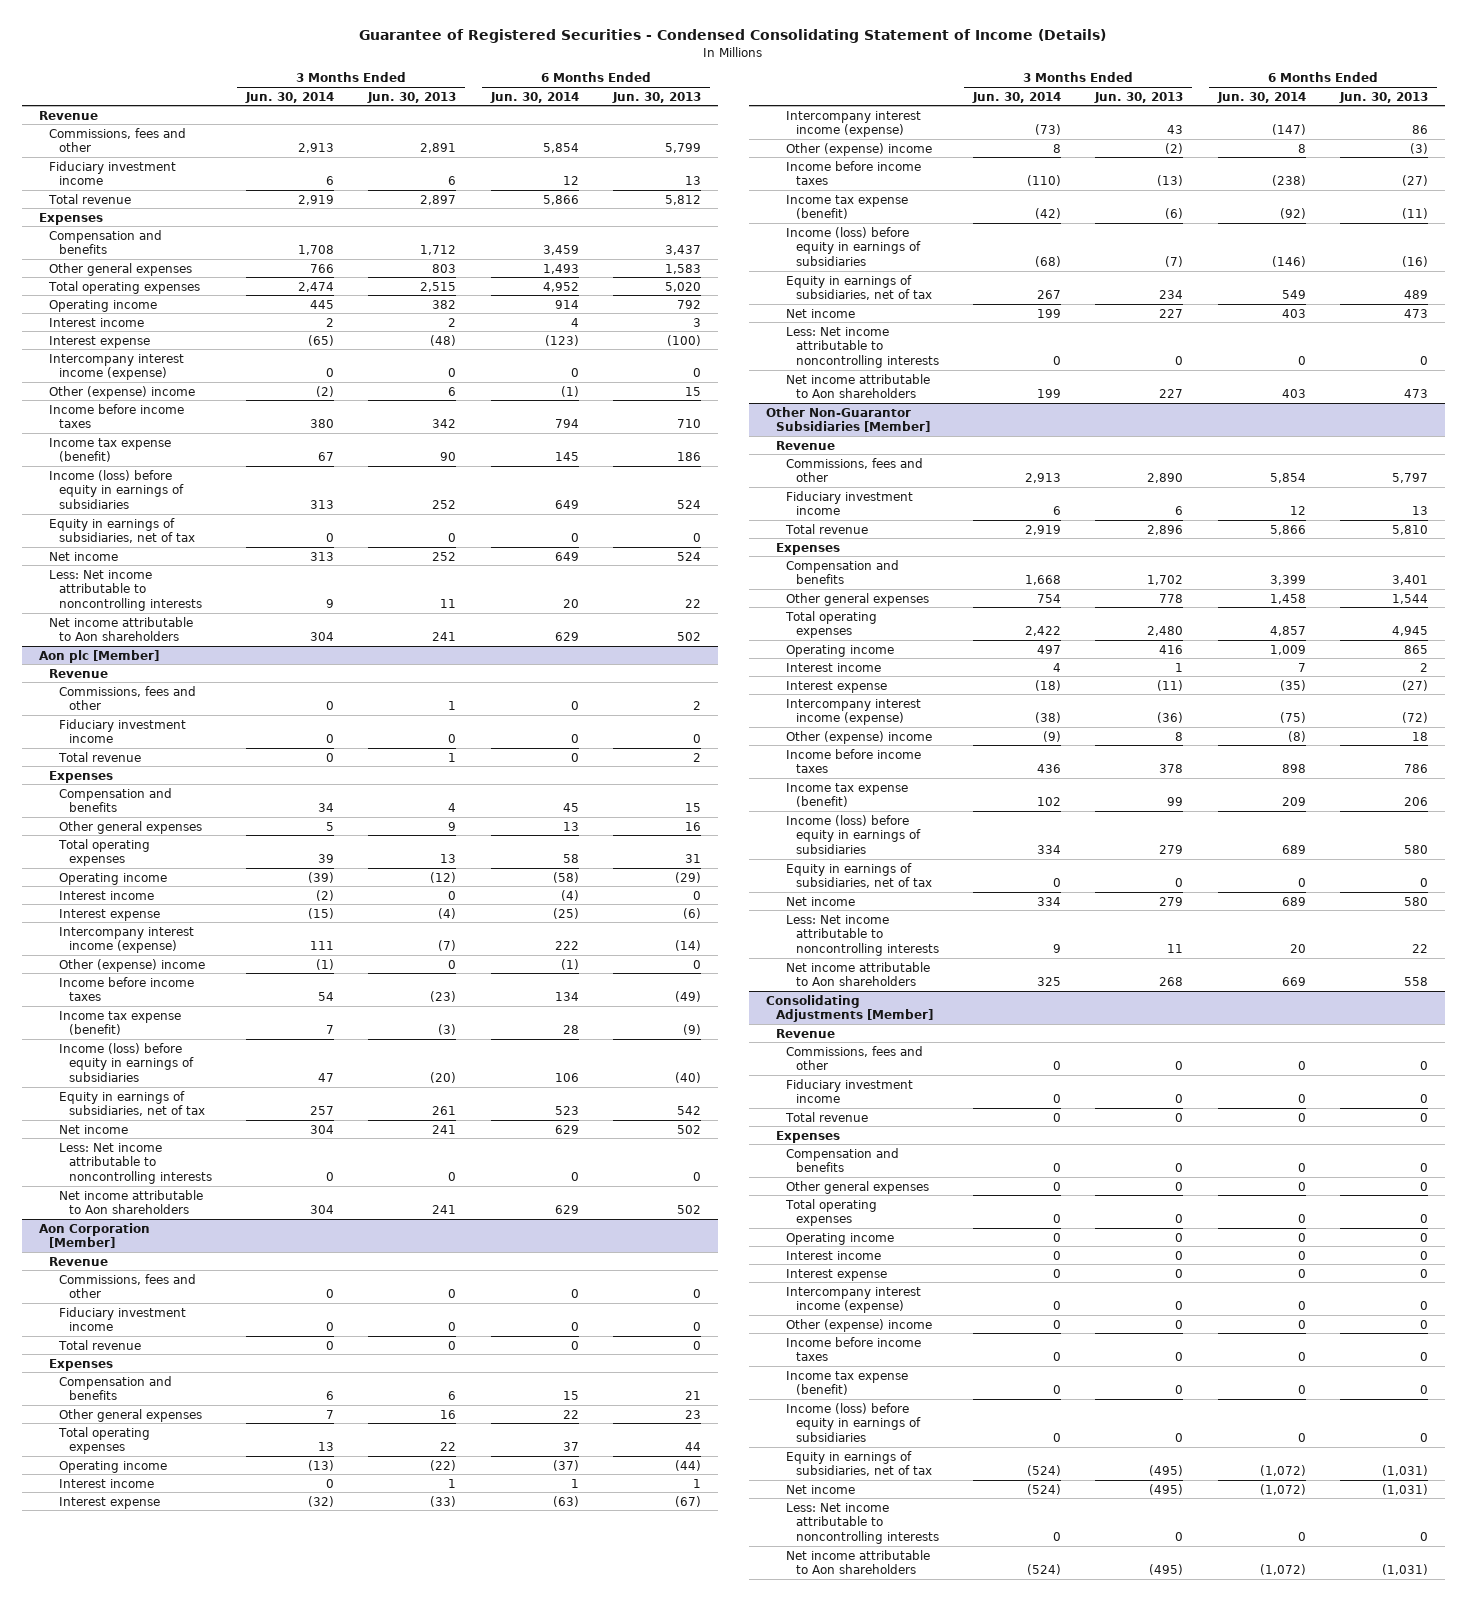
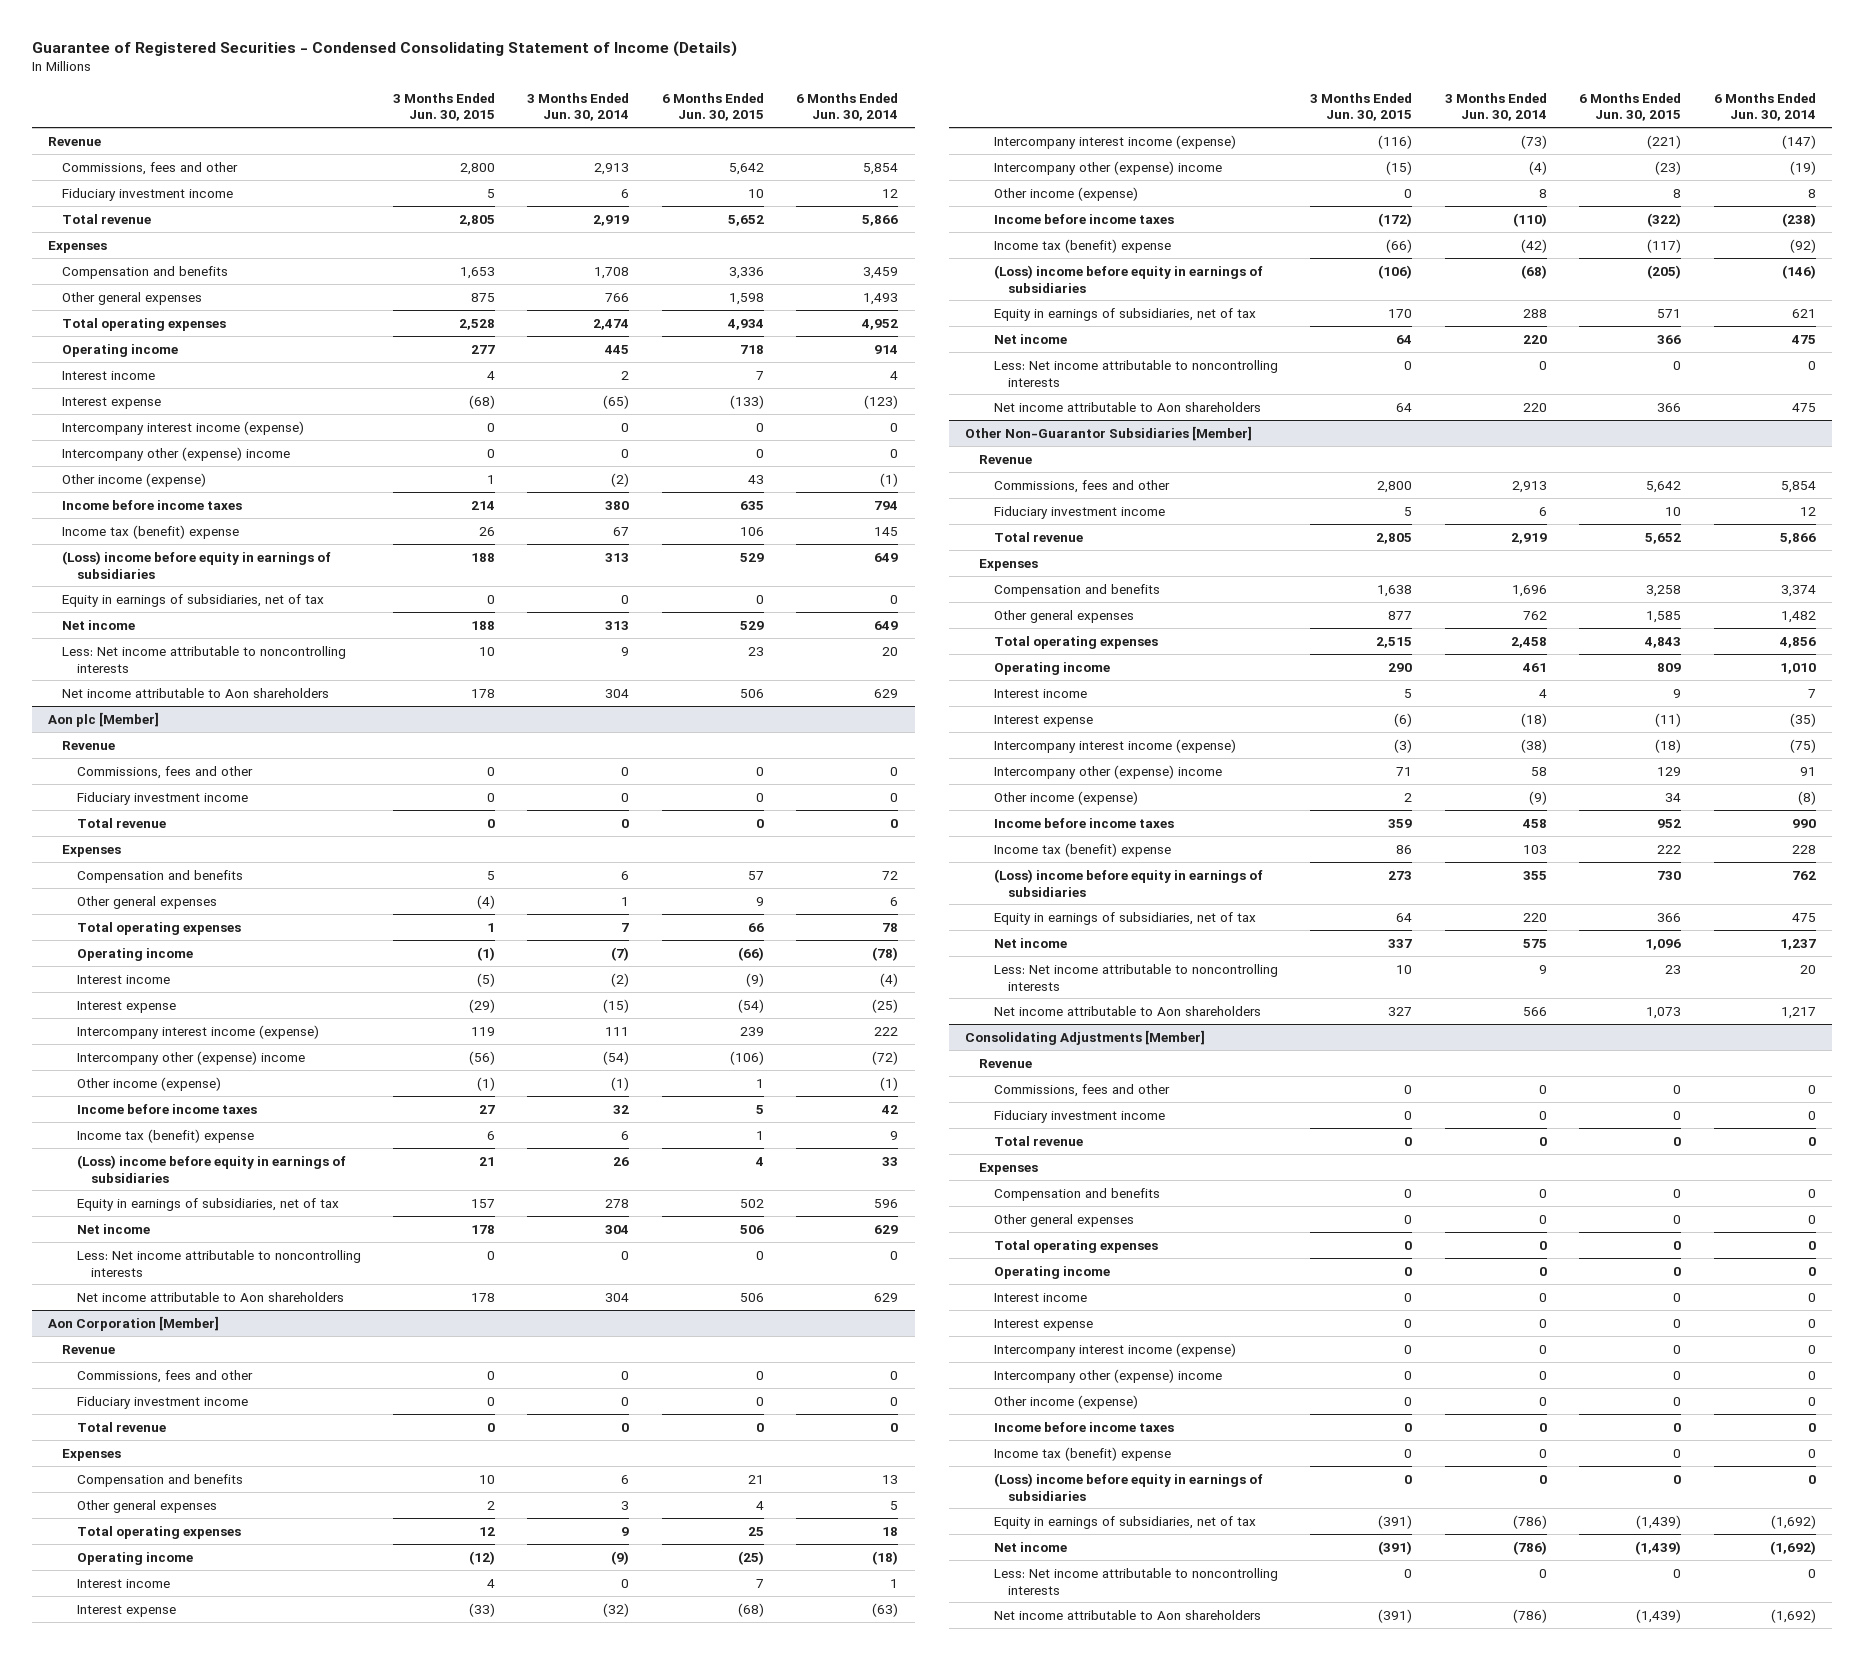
[367,91,457,103] Jun. 30, 2013 -> none
[612,91,702,103] Jun. 30, 2013 -> none
none -> [392,92,495,122] 3 Months Ended Jun. 30, 2015
none -> [661,92,764,122] 6 Months Ended Jun. 30, 2015
none -> [62,446,291,461] Intercompany other (expense) income
[48,385,195,399] Other (expense) income -> [62,472,207,487] Other income (expense)
[48,437,171,463] Income tax expense (benefit) -> [62,524,240,539] Income tax (benefit) expense
[48,469,184,510] Income (loss) before equity in earnings of subsidiaries -> [62,550,332,579] (Loss) income before equity in earnings of subsidiaries
[317,803,334,813] 34 -> [621,870,630,880] 6
[562,803,579,813] 45 -> [882,870,899,880] 72
[325,821,334,831] 5 -> [621,896,630,906] 1
[562,821,579,831] 13 -> [890,896,899,906] 6
[317,854,334,864] 39 -> [621,922,630,932] 7
[562,854,579,864] 58 -> [882,922,899,932] 78
[307,871,334,883] (39) -> [611,946,630,961] (7)
[552,871,579,883] (58) -> [872,946,899,961] (78)
none -> [76,1050,305,1065] Intercompany other (expense) income
[58,958,205,972] Other (expense) income -> [76,1076,221,1091] Other income (expense)
[317,992,334,1002] 54 -> [613,1104,630,1114] 32
[554,992,579,1002] 134 -> [881,1104,899,1114] 42
[58,1010,181,1036] Income tax expense (benefit) -> [76,1128,254,1143] Income tax (benefit) expense
[325,1025,334,1035] 7 -> [621,1130,630,1140] 6
[562,1025,579,1035] 28 -> [890,1130,899,1140] 9
[58,1042,194,1083] Income (loss) before equity in earnings of subsidiaries -> [76,1154,346,1183] (Loss) income before equity in earnings of subsidiaries
[317,1073,334,1083] 47 -> [613,1156,630,1166] 26
[554,1073,579,1083] 106 -> [882,1156,899,1166] 33
[309,1106,334,1116] 257 -> [605,1198,630,1208] 278
[554,1106,579,1116] 523 -> [874,1198,899,1208] 596
[562,1391,579,1401] 15 -> [882,1474,899,1484] 13
[325,1409,334,1419] 7 -> [621,1500,630,1510] 3
[562,1409,579,1419] 22 -> [890,1500,899,1510] 5
[317,1442,334,1452] 13 -> [621,1526,630,1536] 9
[562,1442,579,1452] 37 -> [882,1526,899,1536] 18
[307,1459,334,1471] (13) -> [611,1550,630,1565] (9)
[552,1459,579,1471] (37) -> [872,1550,899,1565] (18)
none -> [993,160,1222,175] Intercompany other (expense) income
[785,142,932,156] Other (expense) income -> [993,186,1138,201] Other income (expense)
[785,194,908,220] Income tax expense (benefit) -> [993,238,1171,253] Income tax (benefit) expense
[785,226,921,267] Income (loss) before equity in earnings of subsidiaries -> [993,264,1263,293] (Loss) income before equity in earnings of subsidiaries
[1037,290,1062,300] 267 -> [1522,308,1547,318] 288
[1281,290,1306,300] 549 -> [1791,308,1816,318] 621
[1037,308,1062,318] 199 -> [1522,334,1547,344] 220
[1281,308,1306,318] 403 -> [1790,334,1816,344] 475
[1037,389,1062,399] 199 -> [1522,402,1547,412] 220
[1281,389,1306,399] 403 -> [1791,402,1816,412] 475
[1025,575,1062,586] 1,668 -> [1511,584,1547,597] 1,696
[1269,575,1306,586] 3,399 -> [1780,584,1816,597] 3,374
[1037,593,1062,603] 754 -> [1522,610,1547,620] 762
[1269,593,1306,604] 1,458 -> [1780,610,1816,623] 1,482
[1025,626,1062,637] 2,422 -> [1510,636,1547,648] 2,458
[1269,626,1306,637] 4,857 -> [1778,636,1816,648] 4,856
[1037,644,1062,654] 497 -> [1521,662,1547,672] 461
[1269,644,1306,655] 1,009 -> [1779,662,1816,674] 1,010
none -> [993,764,1222,779] Intercompany other (expense) income
[785,730,932,744] Other (expense) income -> [993,790,1138,805] Other income (expense)
[1037,764,1062,774] 436 -> [1521,818,1547,828] 458
[1281,764,1306,774] 898 -> [1791,818,1816,828] 990
[785,782,908,808] Income tax expense (benefit) -> [993,842,1171,857] Income tax (benefit) expense
[1037,797,1062,807] 102 -> [1522,844,1547,854] 103
[1281,797,1306,807] 209 -> [1791,844,1816,854] 228
[785,814,921,855] Income (loss) before equity in earnings of subsidiaries -> [993,868,1263,897] (Loss) income before equity in earnings of subsidiaries
[1037,845,1062,855] 334 -> [1522,870,1547,880] 355
[1281,845,1306,855] 689 -> [1791,870,1816,880] 762
[1053,878,1062,888] 0 -> [1522,912,1547,922] 220
[1297,878,1306,888] 0 -> [1791,912,1816,922] 475
[1037,896,1062,906] 334 -> [1522,938,1547,948] 575
[1281,896,1306,906] 689 -> [1779,938,1816,950] 1,237
[1037,977,1062,987] 325 -> [1522,1006,1547,1016] 566
[1281,977,1306,987] 669 -> [1780,1006,1816,1019] 1,217
none -> [993,1368,1222,1383] Intercompany other (expense) income
[785,1318,932,1332] Other (expense) income -> [993,1394,1138,1409] Other income (expense)
[785,1370,908,1396] Income tax expense (benefit) -> [993,1446,1171,1461] Income tax (benefit) expense
[785,1402,921,1443] Income (loss) before equity in earnings of subsidiaries -> [993,1472,1263,1501] (Loss) income before equity in earnings of subsidiaries
[1027,1465,1062,1477] (524) -> [1512,1514,1547,1529] (786)
[1259,1465,1306,1477] (1,072) -> [1770,1514,1816,1529] (1,692)
[1027,1483,1062,1495] (524) -> [1512,1540,1547,1555] (786)
[1259,1483,1306,1495] (1,072) -> [1769,1540,1816,1555] (1,692)
[1027,1564,1062,1576] (524) -> [1512,1608,1547,1623] (786)
[1259,1564,1306,1576] (1,072) -> [1770,1608,1816,1623] (1,692)

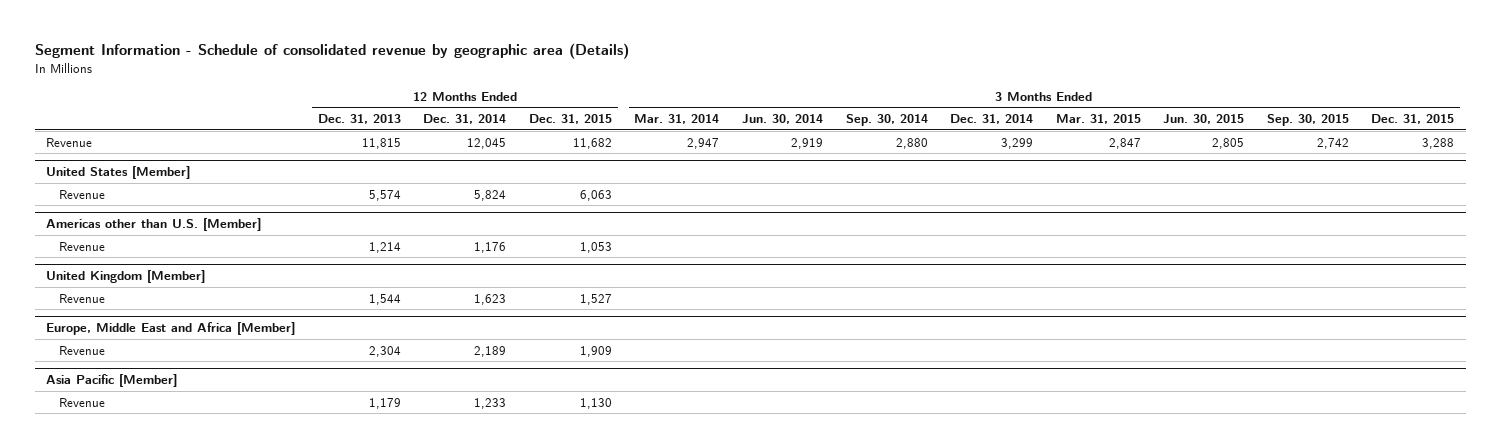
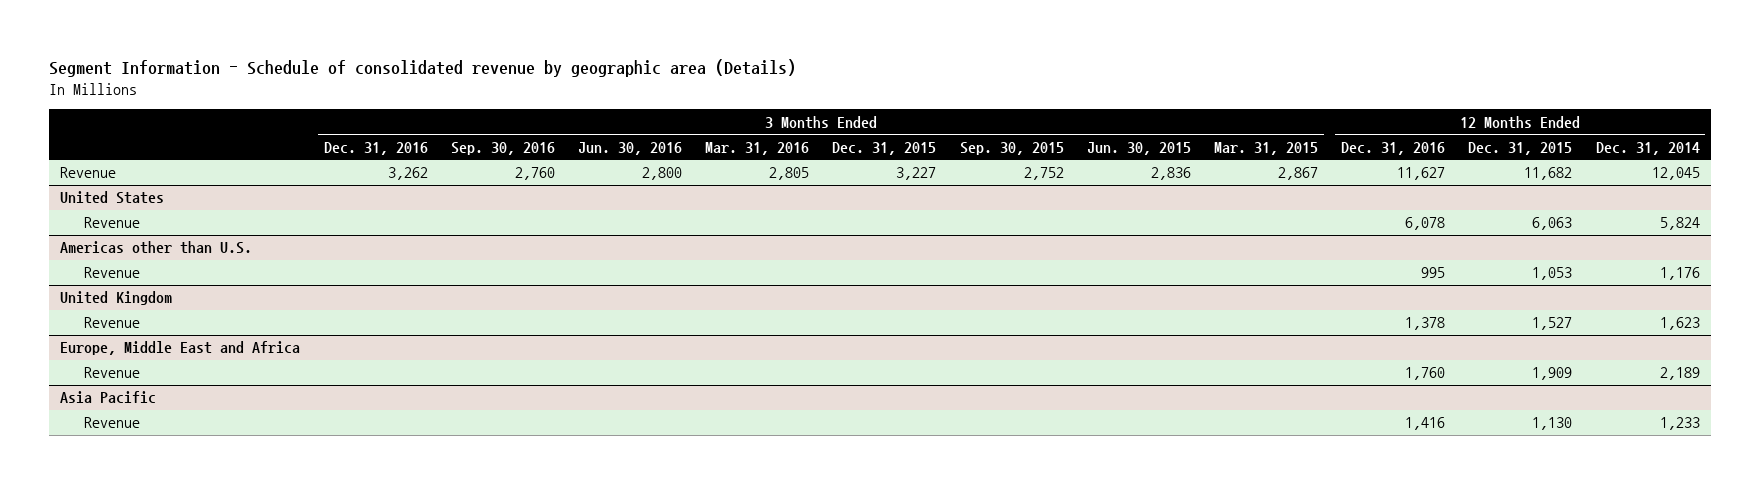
[317,114,401,125] Dec. 31, 2013 -> none
[634,114,720,125] Mar. 31, 2014 -> none
[742,114,824,125] Jun. 30, 2014 -> none
[845,114,928,127] Sep. 30, 2014 -> none
[950,114,1034,125] Dec. 31, 2014 -> none
none -> [323,141,428,155] Dec. 31, 2016
none -> [450,141,555,155] Sep. 30, 2016
none -> [578,141,683,155] Jun. 30, 2016
none -> [705,141,810,155] Mar. 31, 2016
none -> [1341,141,1446,155] Dec. 31, 2016
[1108,137,1141,149] 2,847 -> [1278,167,1319,181] 2,867
[1212,137,1245,149] 2,805 -> [1150,167,1191,181] 2,836
[1316,137,1349,149] 2,742 -> [1023,167,1064,181] 2,752
[1422,137,1455,149] 3,288 -> [896,167,937,181] 3,227
[46,166,191,180] United States [Member] -> [60,191,165,205] United States
[46,218,262,232] Americas other than U.S. [Member] -> [60,241,253,255] Americas other than U.S.
[46,270,206,284] United Kingdom [Member] -> [60,291,173,306] United Kingdom
[46,322,296,336] Europe, Middle East and Africa [Member] -> [60,341,301,356] Europe, Middle East and Africa
[46,374,178,388] Asia Pacific [Member] -> [60,391,157,405] Asia Pacific

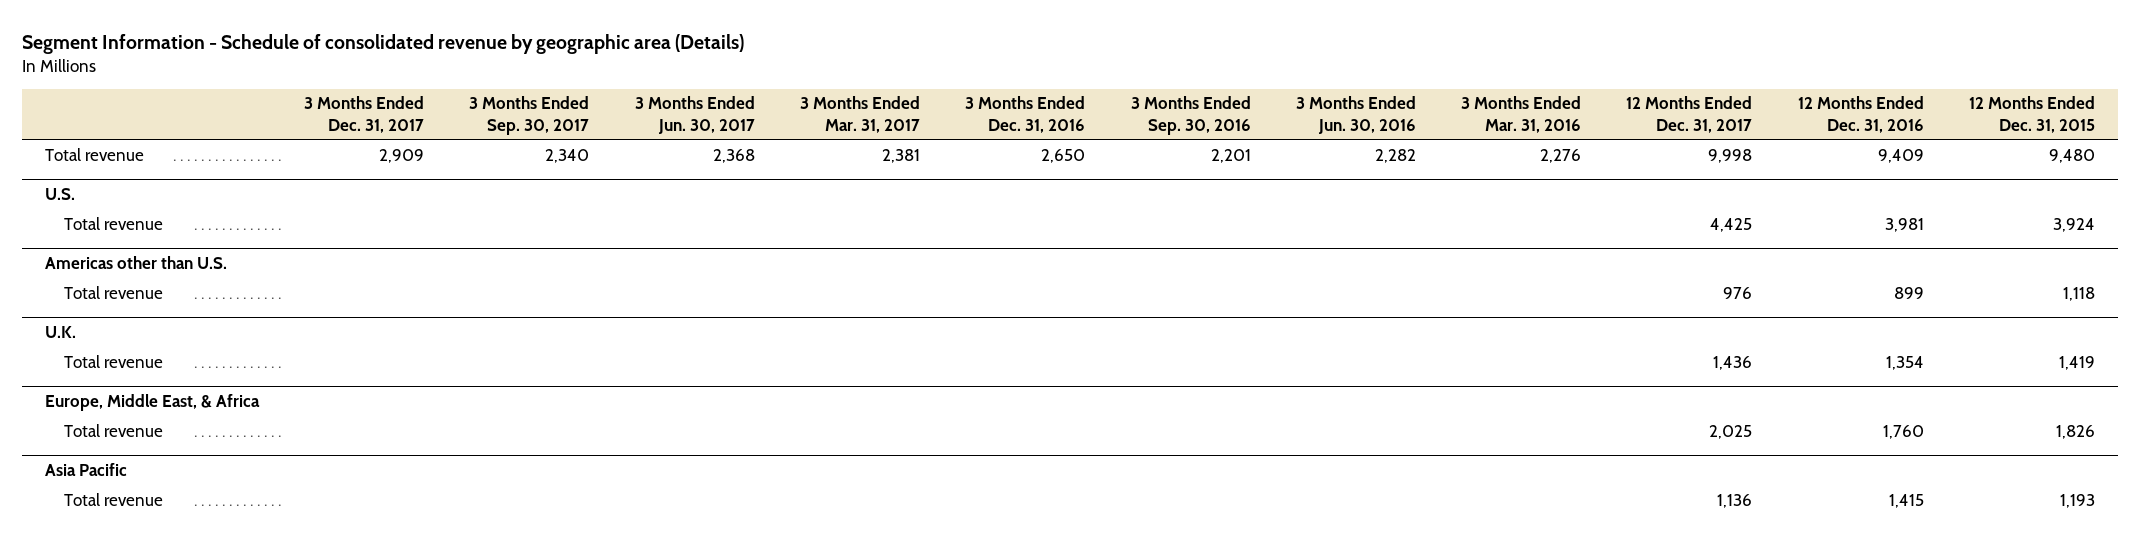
[832,141,937,155] Dec. 31, 2015 -> none
[959,141,1064,155] Sep. 30, 2015 -> none
[1086,141,1191,155] Jun. 30, 2015 -> none
[1214,141,1319,155] Mar. 31, 2015 -> none
[1595,141,1700,155] Dec. 31, 2014 -> none
none -> [304,96,425,133] 3 Months Ended Dec. 31, 2017
none -> [469,96,590,135] 3 Months Ended Sep. 30, 2017
none -> [634,96,755,134] 3 Months Ended Jun. 30, 2017
none -> [799,96,920,133] 3 Months Ended Mar. 31, 2017
none -> [1626,96,1753,133] 12 Months Ended Dec. 31, 2017
[60,167,117,179] Revenue -> [44,147,144,161] Total revenue
[387,167,428,181] 3,262 -> [1041,148,1086,163] 2,650
[514,167,555,181] 2,760 -> [1210,148,1251,163] 2,201
[642,167,683,181] 2,800 -> [1374,148,1416,163] 2,282
[769,167,810,181] 2,805 -> [1540,148,1582,163] 2,276
[1397,167,1446,181] 11,627 -> [1877,148,1924,163] 9,409
[1524,167,1573,181] 11,682 -> [2049,148,2096,163] 9,480
[60,191,165,205] United States -> [44,188,75,201] U.S.
[84,217,141,229] Revenue -> [64,216,164,230] Total revenue
[1405,217,1446,231] 6,078 -> [1884,217,1924,232] 3,981
[1532,217,1573,231] 6,063 -> [2053,217,2096,232] 3,924
[84,267,141,279] Revenue -> [64,285,164,299] Total revenue
[1421,267,1446,279] 995 -> [1893,286,1924,299] 899
[1532,267,1573,281] 1,053 -> [2063,286,2096,301] 1,118
[60,291,173,306] United Kingdom -> [44,326,76,339] U.K.
[84,317,141,329] Revenue -> [64,354,164,368] Total revenue
[1405,317,1446,331] 1,378 -> [1885,355,1924,370] 1,354
[1532,317,1573,331] 1,527 -> [2059,355,2096,370] 1,419
[60,341,301,356] Europe, Middle East and Africa -> [44,394,260,412] Europe, Middle East, & Africa
[84,367,141,379] Revenue -> [64,423,164,437] Total revenue
[1532,367,1573,381] 1,909 -> [2056,424,2096,439] 1,826
[84,417,141,429] Revenue -> [64,492,164,506] Total revenue
[1405,417,1446,431] 1,416 -> [1888,493,1924,508] 1,415
[1532,417,1573,431] 1,130 -> [2060,493,2096,508] 1,193

